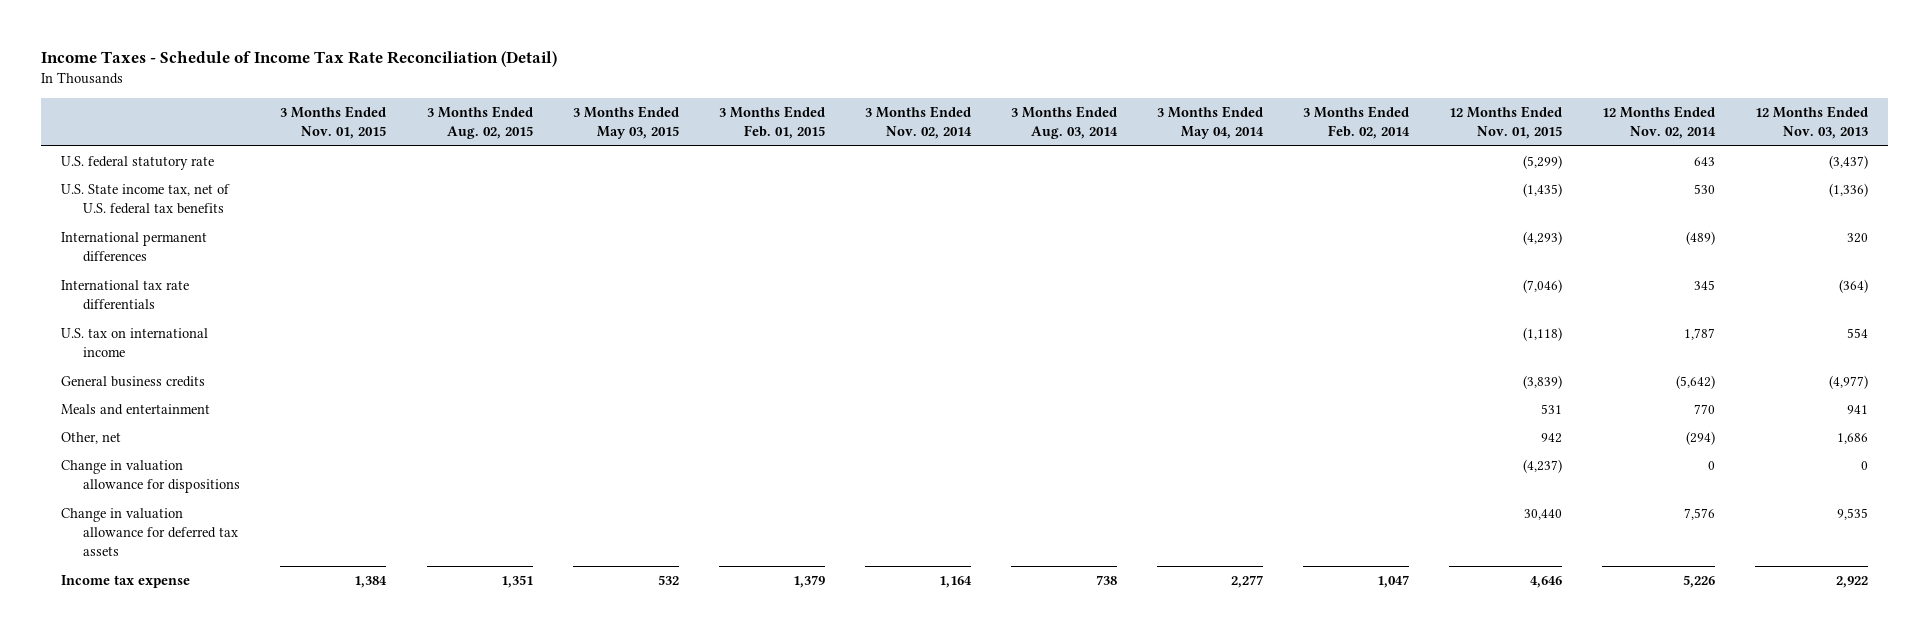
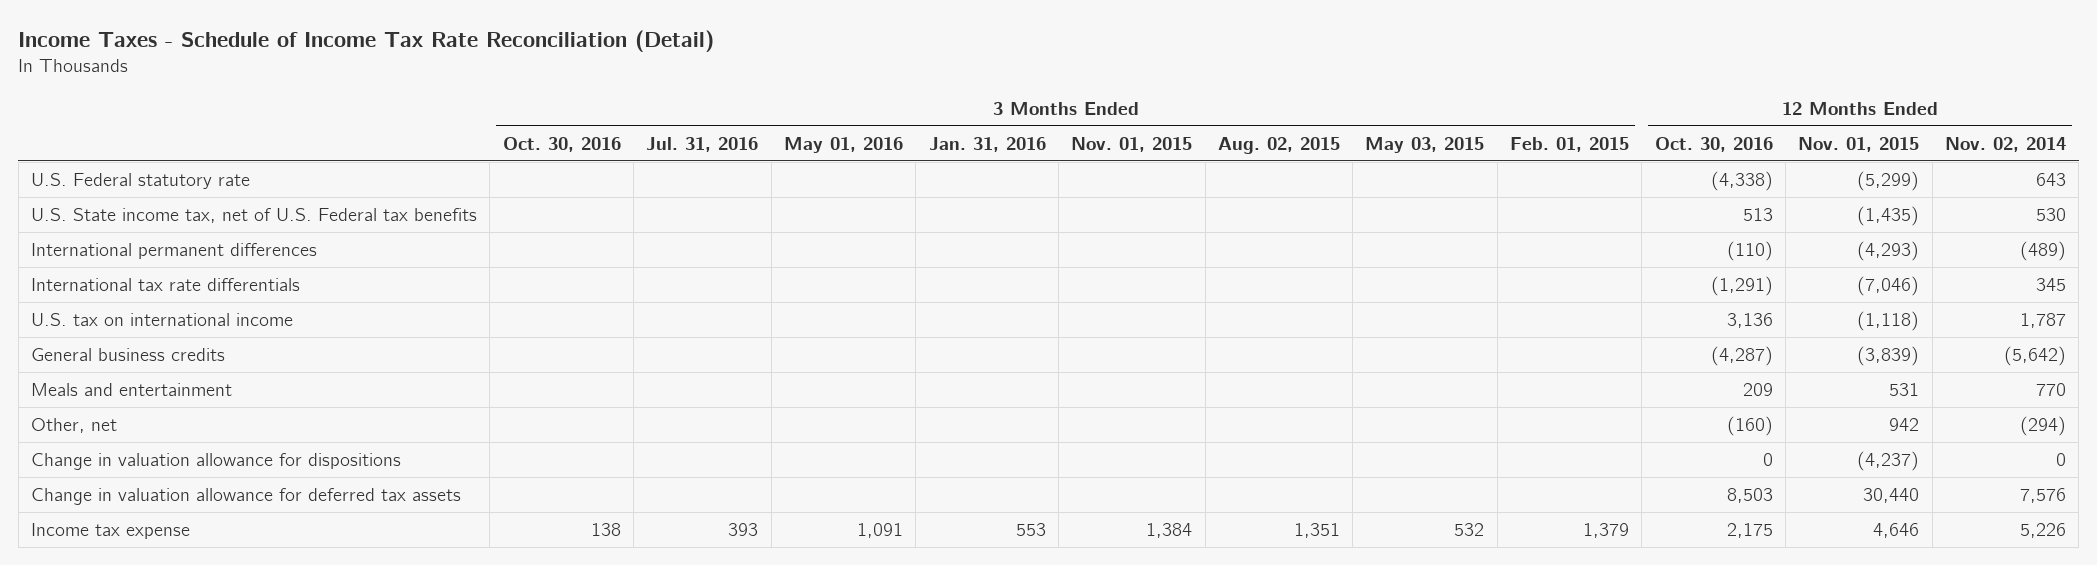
[864,106,972,140] 3 Months Ended Nov. 02, 2014 -> none
[1010,106,1118,140] 3 Months Ended Aug. 03, 2014 -> none
[1156,106,1264,140] 3 Months Ended May 04, 2014 -> none
[1303,106,1411,140] 3 Months Ended Feb. 02, 2014 -> none
[1755,106,1869,140] 12 Months Ended Nov. 03, 2013 -> none
none -> [502,136,621,152] Oct. 30, 2016
none -> [646,136,759,152] Jul. 31, 2016
none -> [783,136,903,153] May 01, 2016
none -> [928,136,1046,152] Jan. 31, 2016
none -> [1654,136,1773,152] Oct. 30, 2016
[60,156,214,171] U.S. federal statutory rate -> [31,172,251,189] U.S. Federal statutory rate
[60,184,230,215] U.S. State income tax, net of U.S. federal tax benefits -> [31,207,478,223] U.S. State income tax, net of U.S. Federal tax benefits

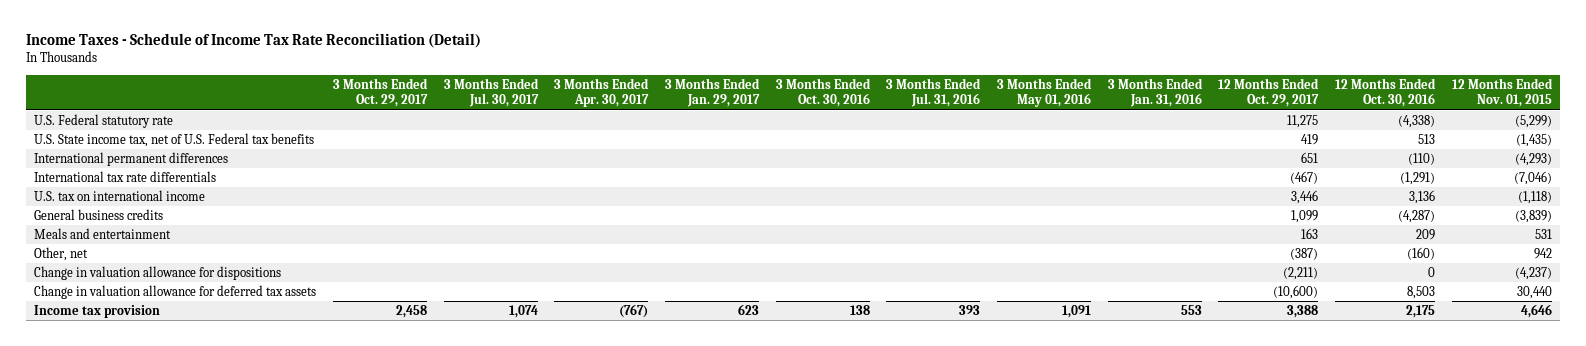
[1071,136,1193,152] Nov. 01, 2015 -> none
[1217,136,1340,154] Aug. 02, 2015 -> none
[1365,136,1485,153] May 03, 2015 -> none
[1510,136,1630,152] Feb. 01, 2015 -> none
[1944,136,2066,152] Nov. 02, 2014 -> none
none -> [333,77,429,108] 3 Months Ended Oct. 29, 2017
none -> [443,77,539,108] 3 Months Ended Jul. 30, 2017
none -> [554,77,650,108] 3 Months Ended Apr. 30, 2017
none -> [665,77,761,108] 3 Months Ended Jan. 29, 2017
none -> [1218,77,1320,108] 12 Months Ended Oct. 29, 2017
[31,522,191,539] Income tax expense -> [34,304,161,318] Income tax provision

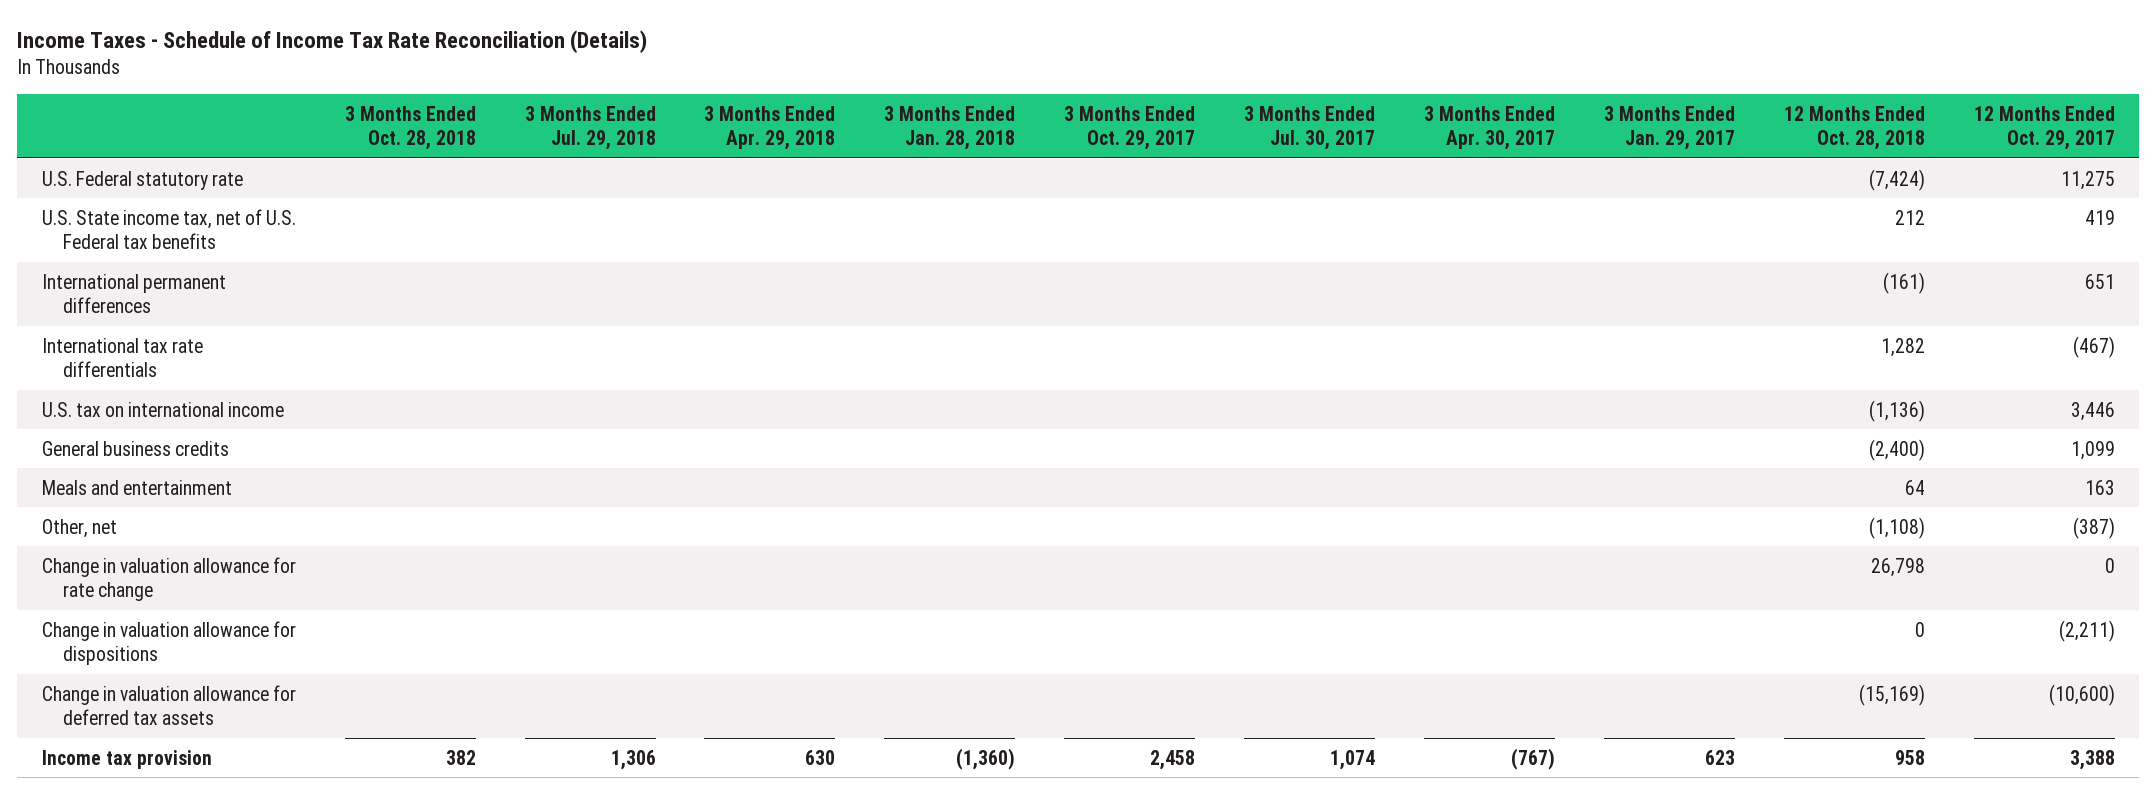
[25,33,481,49] Income Taxes - Schedule of Income Tax Rate Reconciliation (Detail) -> [17,29,648,53] Income Taxes - Schedule of Income Tax Rate Reconciliation (Details)
[775,77,871,108] 3 Months Ended Oct. 30, 2016 -> none
[886,77,982,108] 3 Months Ended Jul. 31, 2016 -> none
[997,77,1093,108] 3 Months Ended May 01, 2016 -> none
[1107,77,1203,108] 3 Months Ended Jan. 31, 2016 -> none
[1335,77,1437,108] 12 Months Ended Oct. 30, 2016 -> none
[1451,77,1553,108] 12 Months Ended Nov. 01, 2015 -> none
none -> [344,105,476,151] 3 Months Ended Oct. 28, 2018
none -> [524,105,656,151] 3 Months Ended Jul. 29, 2018
none -> [704,105,836,151] 3 Months Ended Apr. 29, 2018
none -> [884,105,1016,151] 3 Months Ended Jan. 28, 2018
none -> [1783,105,1925,151] 12 Months Ended Oct. 28, 2018
none -> [41,556,296,601] Change in valuation allowance for rate change

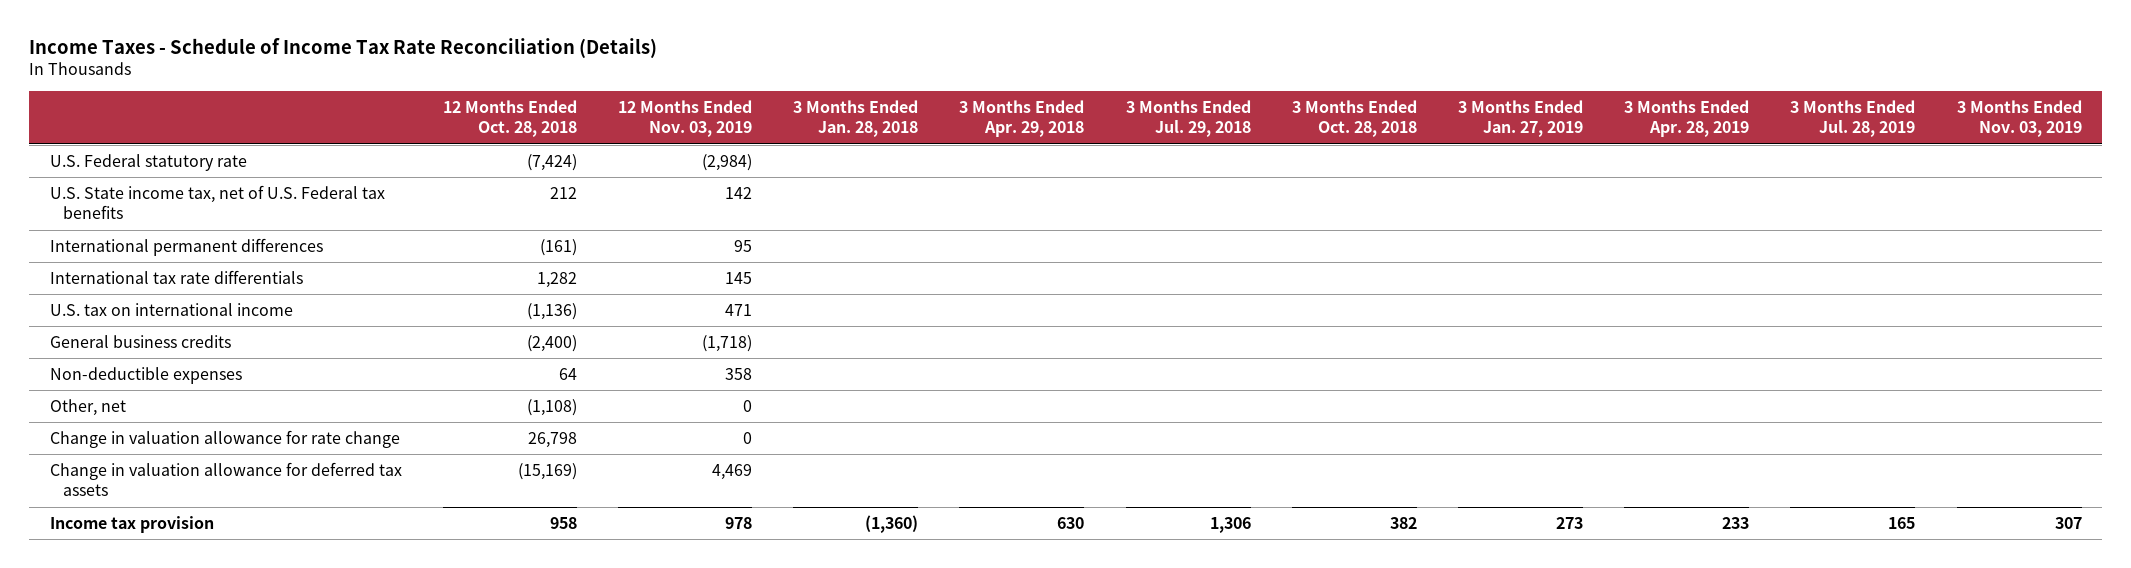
[1064,105,1196,151] 3 Months Ended Oct. 29, 2017 -> none
[1244,105,1376,151] 3 Months Ended Jul. 30, 2017 -> none
[1423,105,1555,151] 3 Months Ended Apr. 30, 2017 -> none
[1603,105,1735,151] 3 Months Ended Jan. 29, 2017 -> none
[1973,105,2115,151] 12 Months Ended Oct. 29, 2017 -> none
none -> [617,99,752,138] 12 Months Ended Nov. 03, 2019
none -> [1458,99,1584,138] 3 Months Ended Jan. 27, 2019
none -> [1624,99,1750,138] 3 Months Ended Apr. 28, 2019
none -> [1790,99,1916,138] 3 Months Ended Jul. 28, 2019
none -> [1956,99,2082,138] 3 Months Ended Nov. 03, 2019
[41,479,232,495] Meals and entertainment -> none
none -> [49,366,242,384] Non-deductible expenses
[41,620,296,665] Change in valuation allowance for dispositions -> none

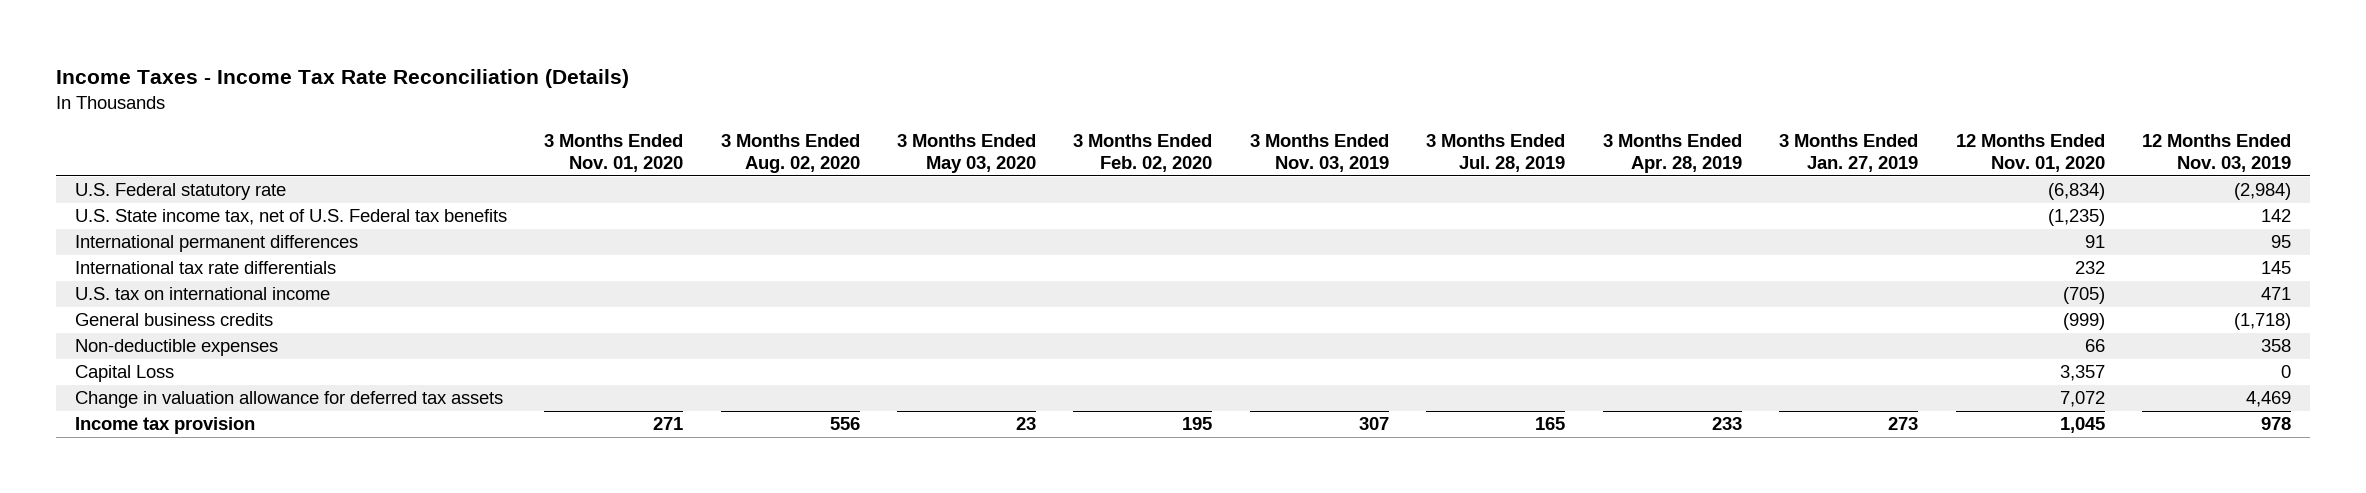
[28,37,657,58] Income Taxes - Schedule of Income Tax Rate Reconciliation (Details) -> [55,69,629,89] Income Taxes - Income Tax Rate Reconciliation (Details)
[442,99,577,138] 12 Months Ended Oct. 28, 2018 -> none
[793,99,919,138] 3 Months Ended Jan. 28, 2018 -> none
[959,99,1085,138] 3 Months Ended Apr. 29, 2018 -> none
[1125,99,1251,138] 3 Months Ended Jul. 29, 2018 -> none
[1291,99,1417,138] 3 Months Ended Oct. 28, 2018 -> none
none -> [544,134,684,172] 3 Months Ended Nov. 01, 2020
none -> [720,134,860,173] 3 Months Ended Aug. 02, 2020
none -> [897,134,1037,173] 3 Months Ended May 03, 2020
none -> [1073,134,1213,172] 3 Months Ended Feb. 02, 2020
none -> [1955,134,2105,172] 12 Months Ended Nov. 01, 2020
[49,398,126,416] Other, net -> none
[49,429,400,448] Change in valuation allowance for rate change -> none
none -> [74,365,174,383] Capital Loss

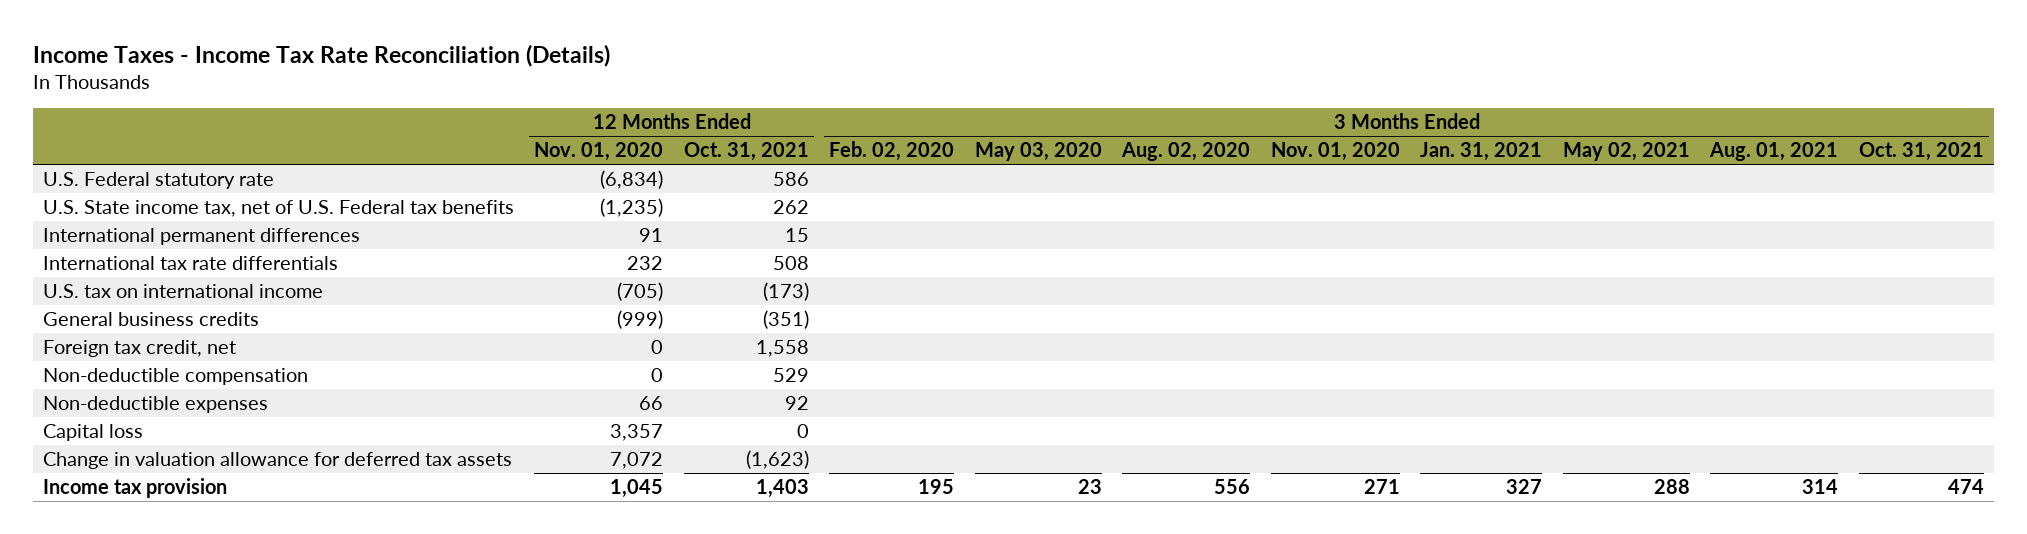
[1249,134,1389,172] 3 Months Ended Nov. 03, 2019 -> none
[1426,134,1566,172] 3 Months Ended Jul. 28, 2019 -> none
[1602,134,1742,173] 3 Months Ended Apr. 28, 2019 -> none
[1779,134,1919,172] 3 Months Ended Jan. 27, 2019 -> none
[2142,134,2292,172] 12 Months Ended Nov. 03, 2019 -> none
none -> [683,142,809,162] Oct. 31, 2021
none -> [1420,142,1543,162] Jan. 31, 2021
none -> [1562,142,1690,162] May 02, 2021
none -> [1709,142,1839,162] Aug. 01, 2021
none -> [1858,142,1984,162] Oct. 31, 2021
none -> [42,339,236,357] Foreign tax credit, net
none -> [42,367,308,385] Non-deductible compensation
[74,365,174,383] Capital Loss -> [42,423,143,441] Capital loss

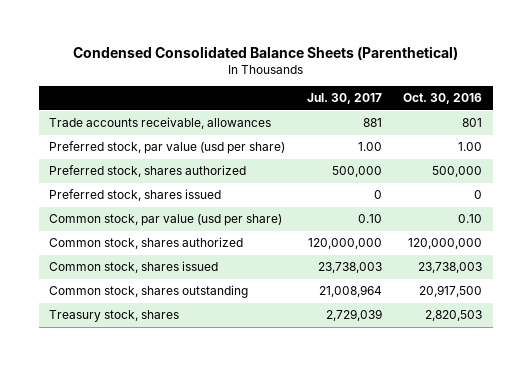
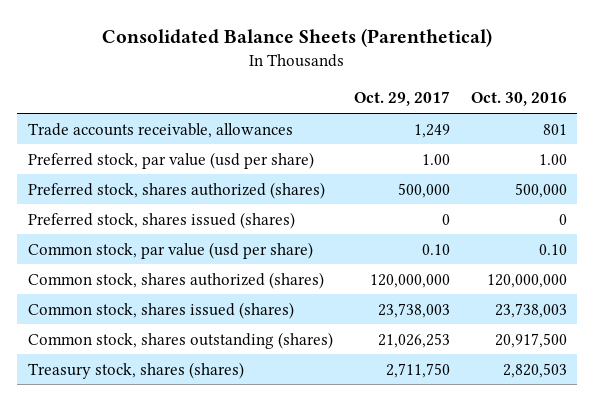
[72,45,458,60] Condensed Consolidated Balance Sheets (Parenthetical) -> [102,28,493,48] Consolidated Balance Sheets (Parenthetical)
[306,93,382,105] Jul. 30, 2017 -> none
none -> [353,91,450,107] Oct. 29, 2017
[49,165,247,178] Preferred stock, shares authorized -> [27,181,325,199] Preferred stock, shares authorized (shares)
[49,189,222,202] Preferred stock, shares issued -> [27,211,295,229] Preferred stock, shares issued (shares)
[49,237,244,250] Common stock, shares authorized -> [27,271,324,289] Common stock, shares authorized (shares)
[49,261,219,274] Common stock, shares issued -> [27,301,294,319] Common stock, shares issued (shares)
[49,285,249,299] Common stock, shares outstanding -> [27,331,333,349] Common stock, shares outstanding (shares)
[49,310,180,323] Treasury stock, shares -> [27,361,244,379] Treasury stock, shares (shares)

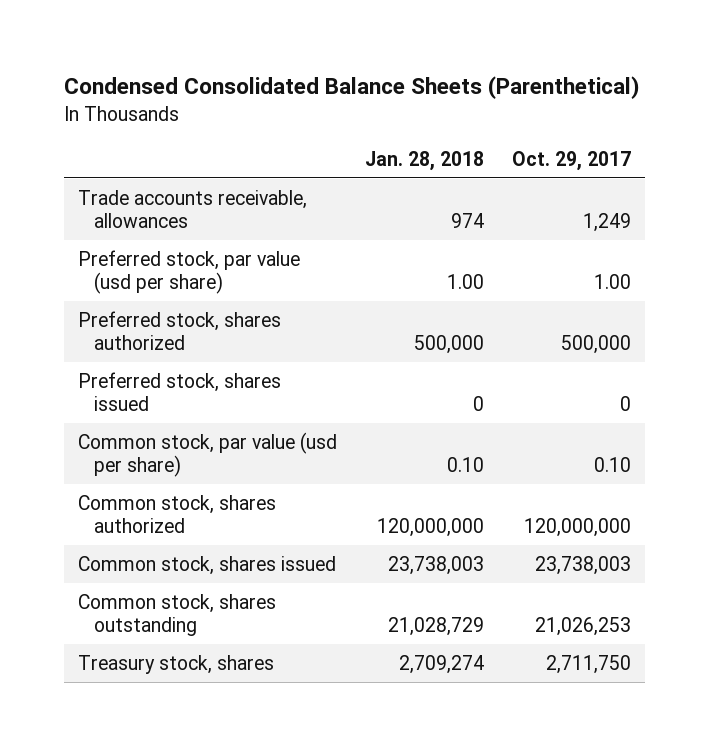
[102,28,493,48] Consolidated Balance Sheets (Parenthetical) -> [63,76,639,100] Condensed Consolidated Balance Sheets (Parenthetical)
[470,92,567,107] Oct. 30, 2016 -> none
none -> [365,150,485,171] Jan. 28, 2018
[27,181,325,199] Preferred stock, shares authorized (shares) -> [77,310,281,350] Preferred stock, shares authorized
[27,211,295,229] Preferred stock, shares issued (shares) -> [77,371,281,411] Preferred stock, shares issued
[27,271,324,289] Common stock, shares authorized (shares) -> [77,494,276,533] Common stock, shares authorized
[27,301,294,319] Common stock, shares issued (shares) -> [77,555,336,575] Common stock, shares issued
[27,331,333,349] Common stock, shares outstanding (shares) -> [77,593,276,636] Common stock, shares outstanding
[27,361,244,379] Treasury stock, shares (shares) -> [77,654,274,674] Treasury stock, shares

